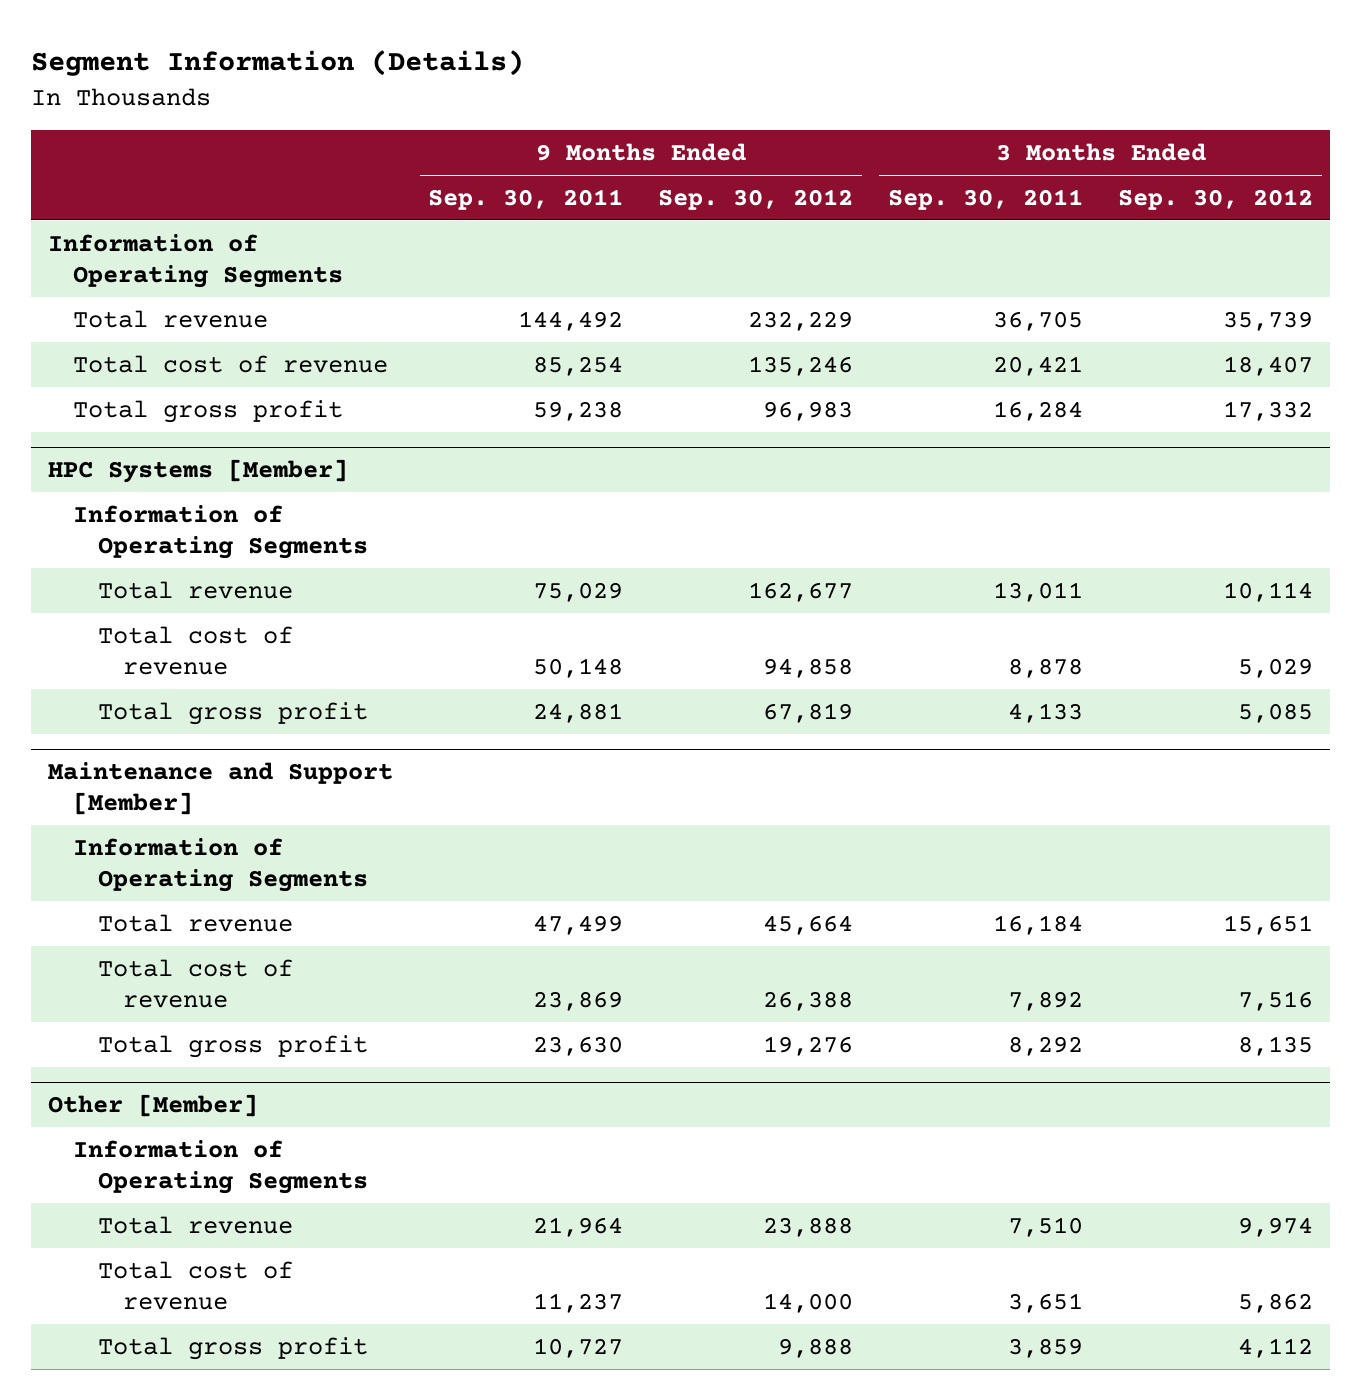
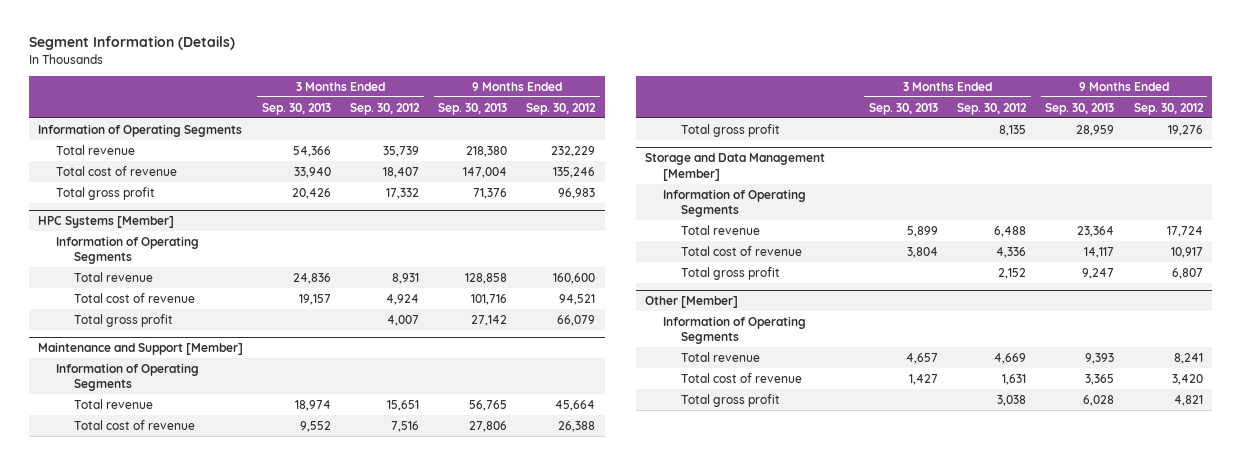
[428,188,624,210] Sep. 30, 2011 -> none
[888,188,1084,210] Sep. 30, 2011 -> none
none -> [262,102,332,115] Sep. 30, 2013
none -> [438,102,508,115] Sep. 30, 2013
[748,581,854,602] 162,677 -> [553,272,596,284] 160,600
[1223,581,1314,602] 10,114 -> [392,272,420,284] 8,931
[763,657,854,678] 94,858 -> [559,293,596,305] 94,521
[1238,657,1314,678] 5,029 -> [386,293,420,305] 4,924
[763,702,854,723] 67,819 -> [557,314,596,326] 66,079
[1238,702,1314,723] 5,085 -> [387,314,420,326] 4,007
none -> [645,153,826,181] Storage and Data Management [Member]
none -> [663,188,807,218] Information of Operating Segments
none -> [681,224,761,235] Total revenue
none -> [681,245,803,256] Total cost of revenue
none -> [681,266,781,280] Total gross profit
[763,1216,854,1237] 23,888 -> [1173,352,1203,364] 8,241
[1238,1216,1314,1237] 9,974 -> [994,352,1027,364] 4,669
[763,1292,854,1313] 14,000 -> [1171,373,1203,385] 3,420
[1238,1292,1314,1313] 5,862 -> [1002,373,1027,385] 1,631
[778,1337,854,1358] 9,888 -> [1173,394,1203,406] 4,821
[1238,1337,1314,1358] 4,112 -> [997,394,1027,406] 3,038

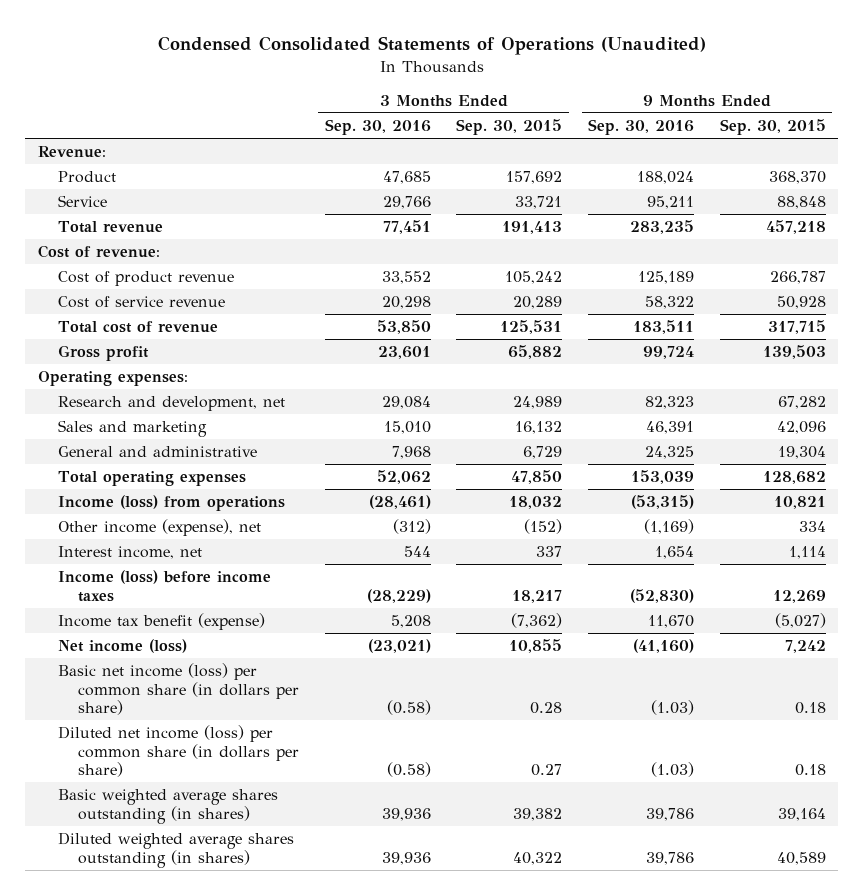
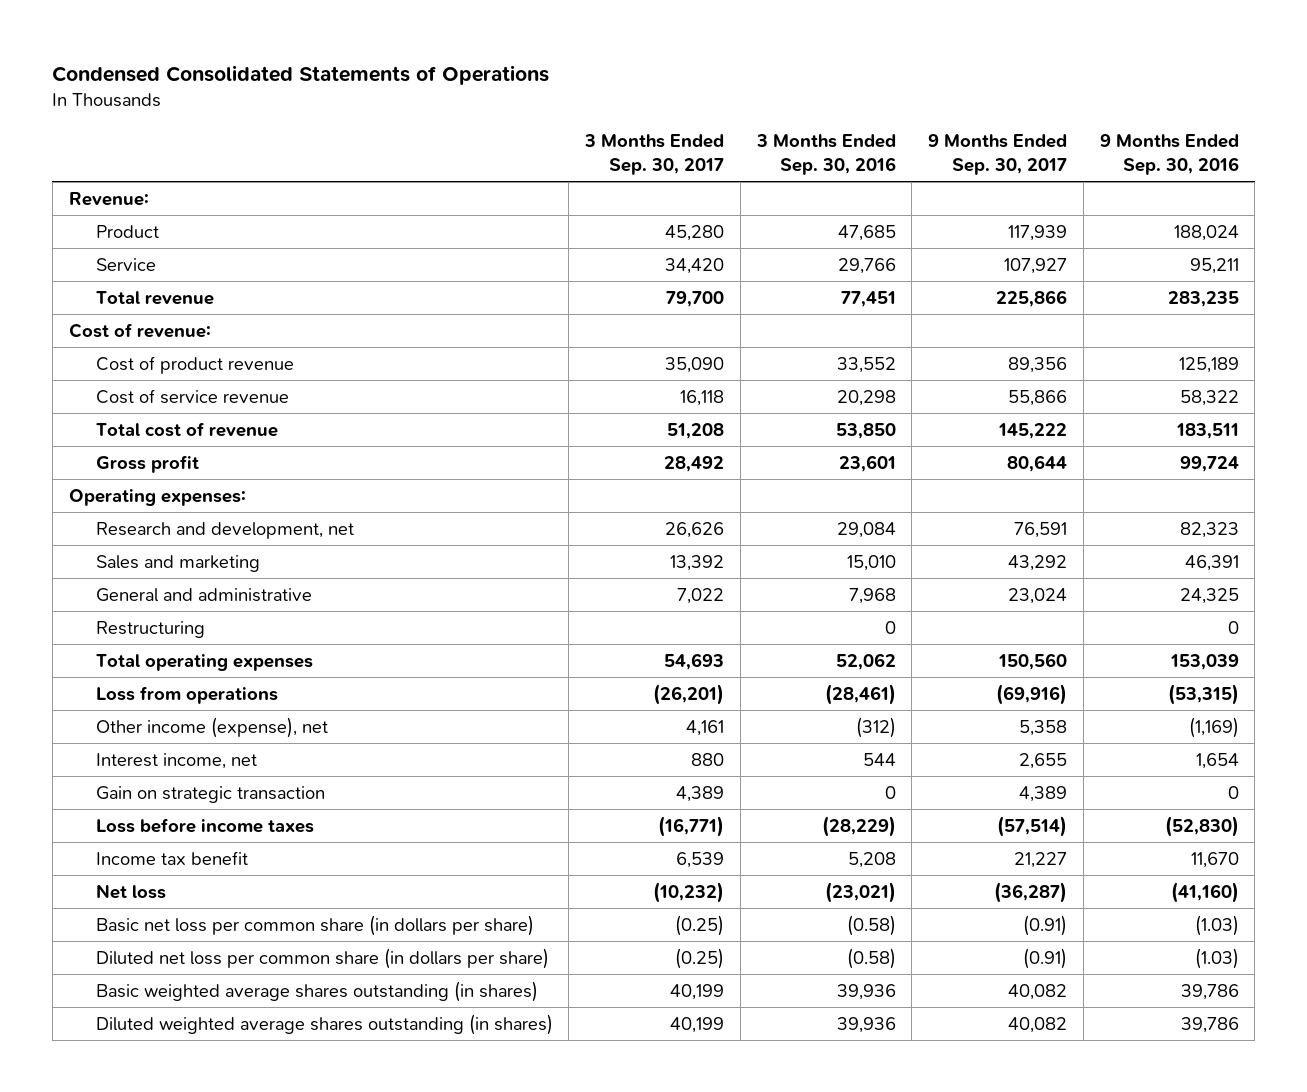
[157,35,706,55] Condensed Consolidated Statements of Operations (Unaudited) -> [52,64,550,85] Condensed Consolidated Statements of Operations
[456,118,563,135] Sep. 30, 2015 -> none
[719,118,826,135] Sep. 30, 2015 -> none
none -> [584,134,725,175] 3 Months Ended Sep. 30, 2017
none -> [928,134,1068,175] 9 Months Ended Sep. 30, 2017
none -> [95,620,205,638] Restructuring
[57,495,285,512] Income (loss) from operations -> [95,685,278,704] Loss from operations
none -> [95,785,325,803] Gain on strategic transaction
[57,570,271,602] Income (loss) before income taxes -> [95,817,314,833] Loss before income taxes
[57,613,265,631] Income tax benefit (expense) -> [95,850,248,865] Income tax benefit
[57,639,187,654] Net income (loss) -> [95,883,166,899] Net loss
[57,663,300,716] Basic net income (loss) per common share (in dollars per share) -> [95,914,534,936] Basic net loss per common share (in dollars per share)
[57,725,300,778] Diluted net income (loss) per common share (in dollars per share) -> [95,947,549,969] Diluted net loss per common share (in dollars per share)

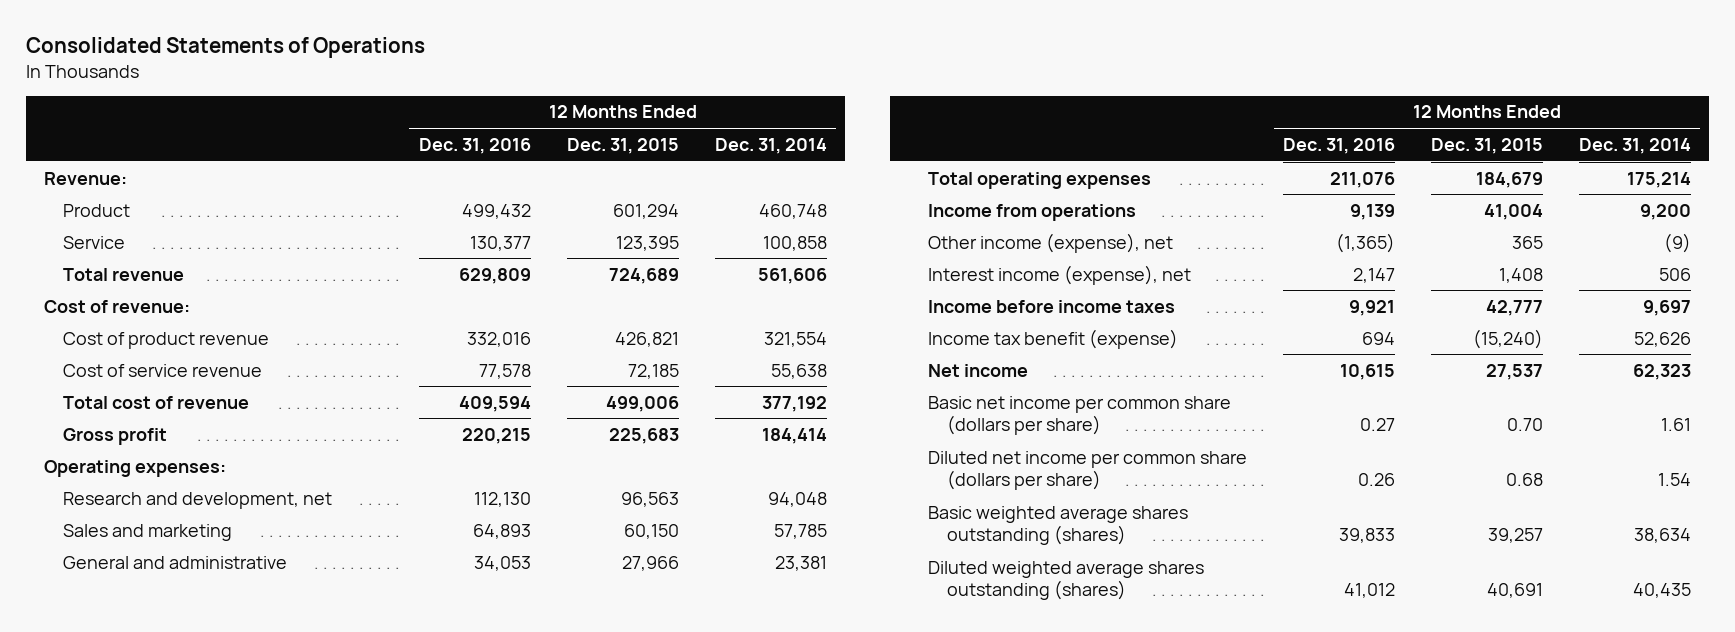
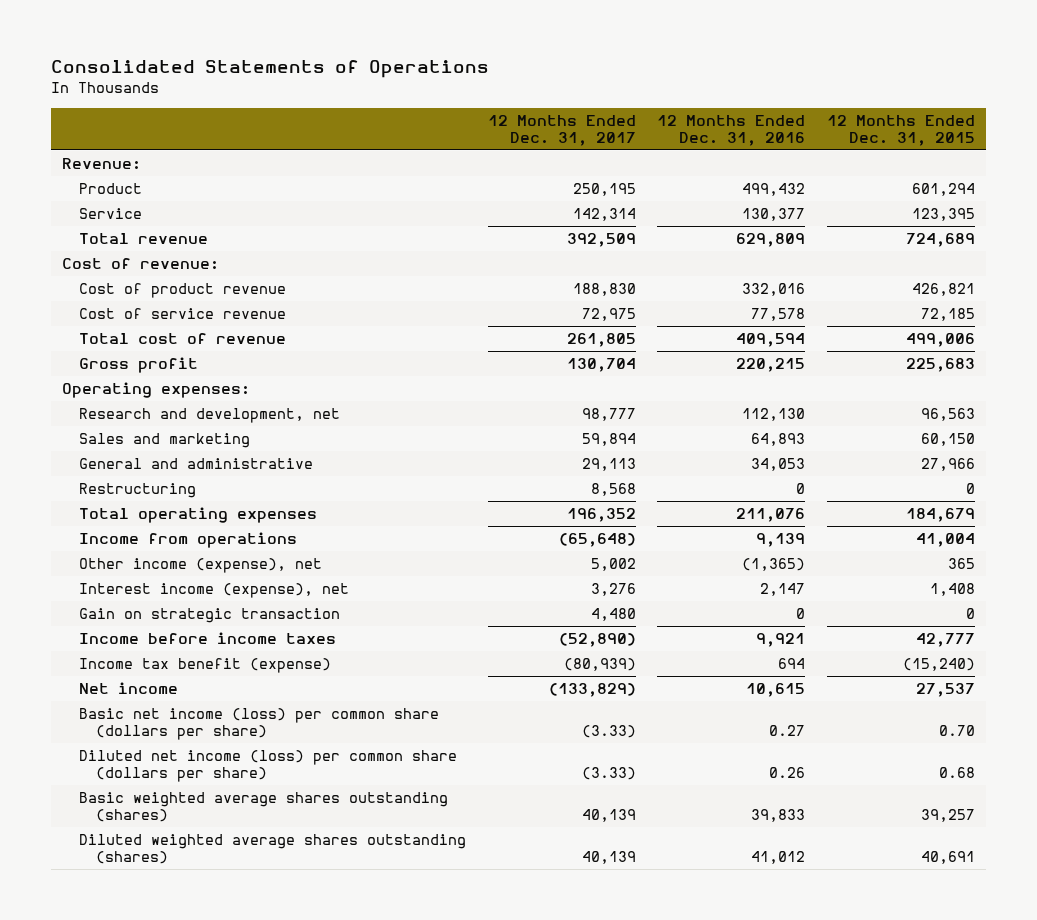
[714,137,827,154] Dec. 31, 2014 -> none
none -> [487,114,636,146] 12 Months Ended Dec. 31, 2017
none -> [78,483,196,499] Restructuring
none -> [78,608,340,624] Gain on strategic transaction
[927,395,1231,436] Basic net income per common share (dollars per share) -> [78,708,439,740] Basic net income (loss) per common share (dollars per share)
[927,450,1247,491] Diluted net income per common share (dollars per share) -> [78,750,457,782] Diluted net income (loss) per common share (dollars per share)

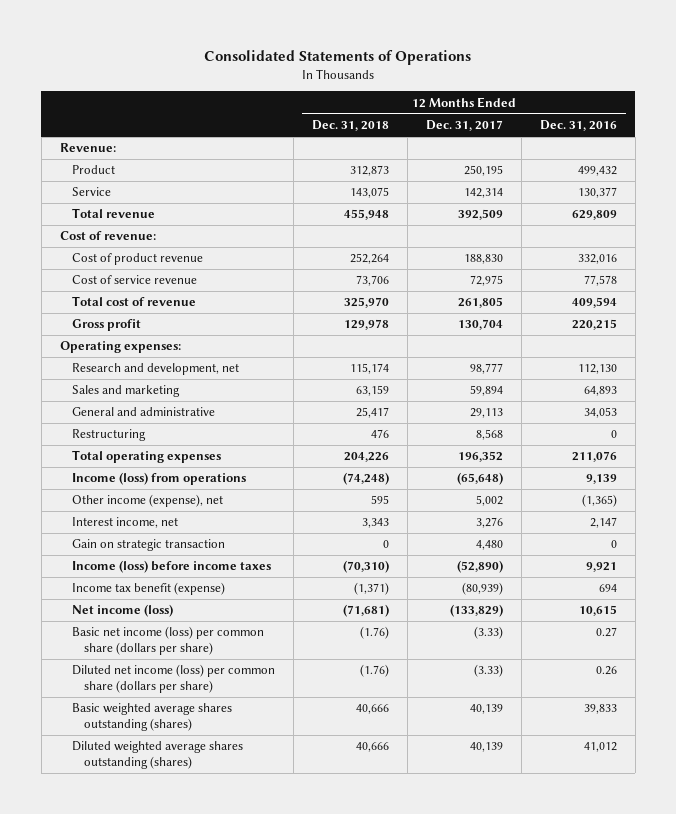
[827,114,976,146] 12 Months Ended Dec. 31, 2015 -> none
none -> [311,120,389,132] Dec. 31, 2018
[78,532,297,549] Income from operations -> [71,472,246,486] Income (loss) from operations
[78,583,349,599] Interest income (expense), net -> [71,517,178,529] Interest income, net
[78,632,336,645] Income before income taxes -> [71,560,271,574] Income (loss) before income taxes
[78,682,178,695] Net income -> [71,604,173,618] Net income (loss)

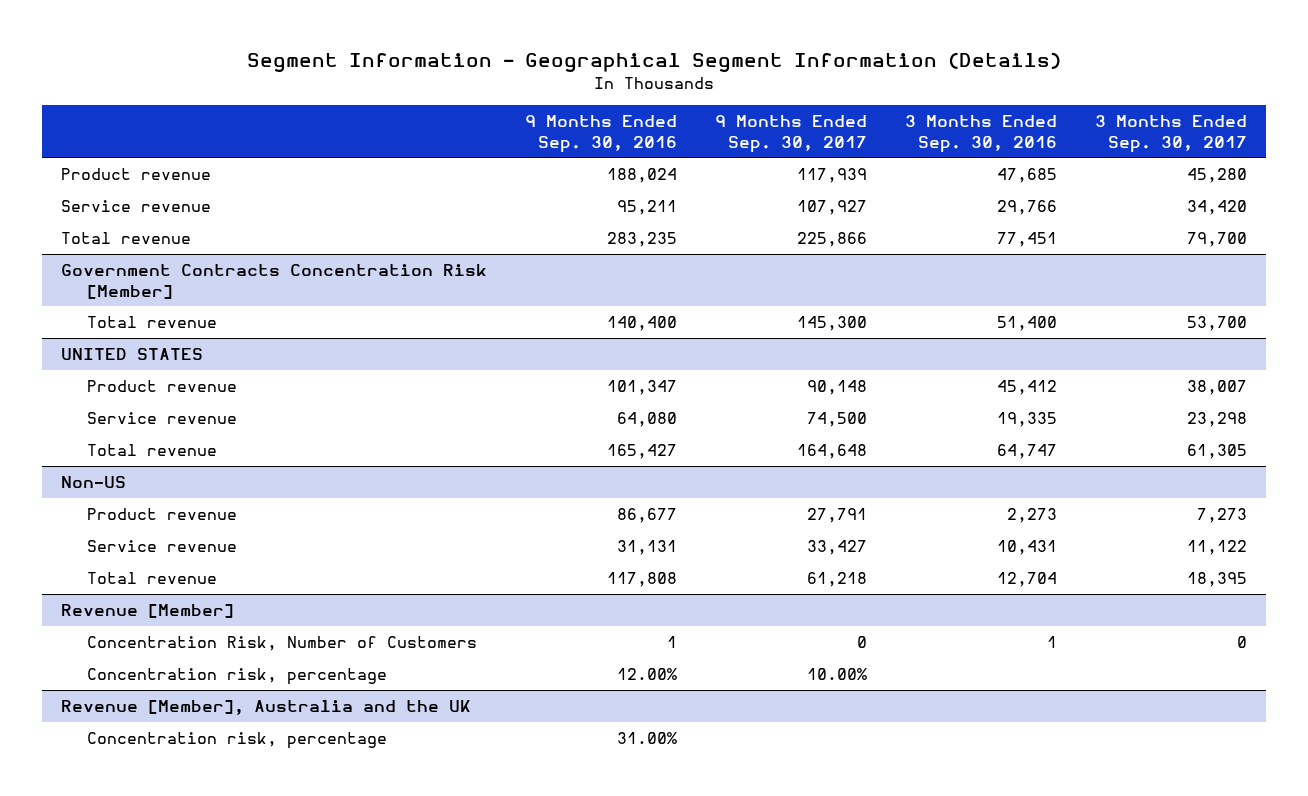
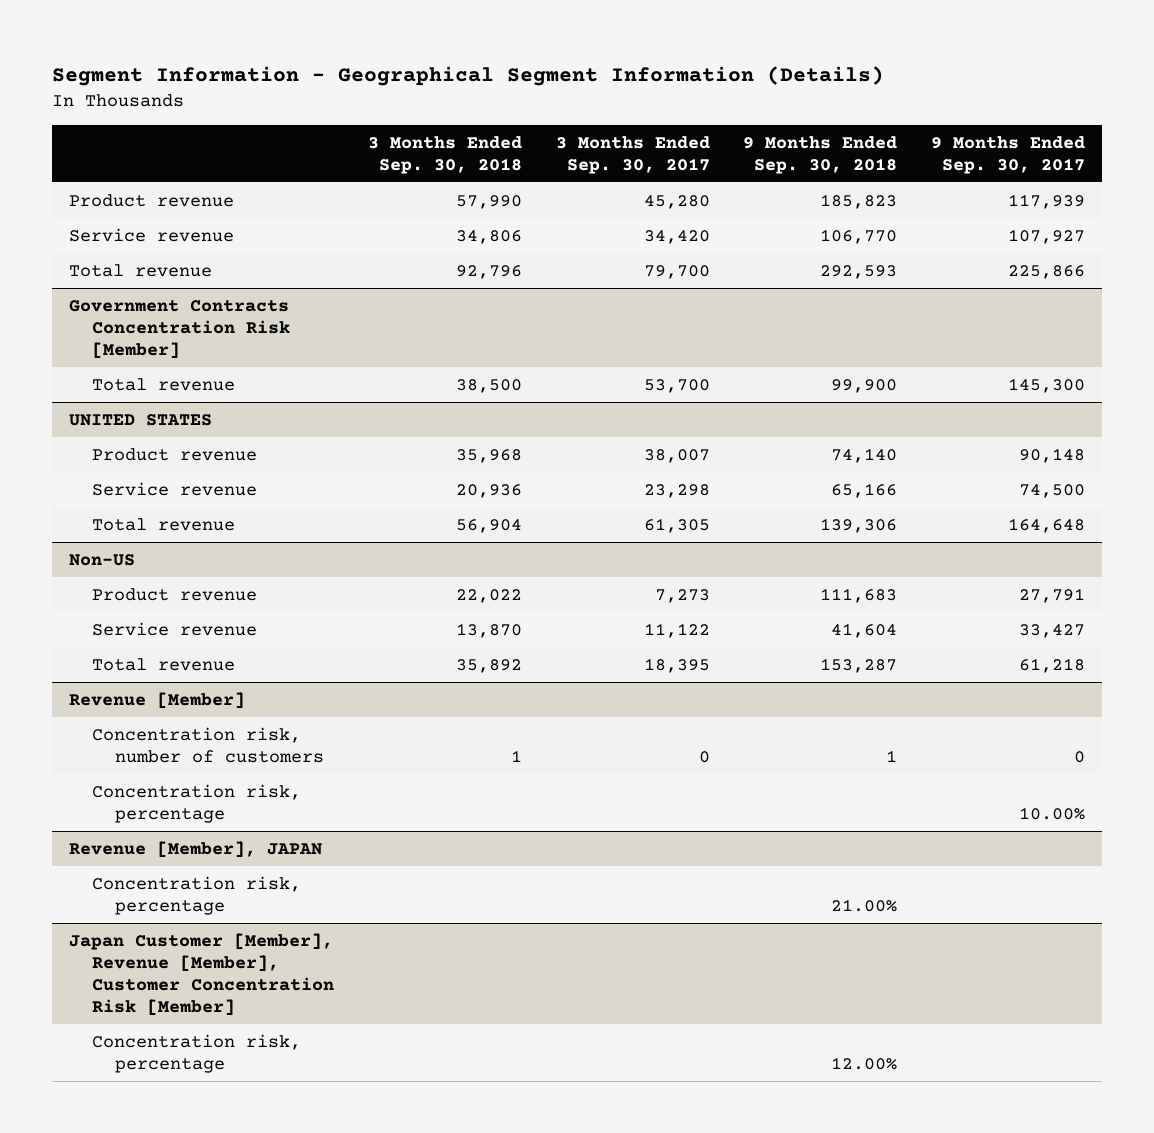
[525,115,678,153] 9 Months Ended Sep. 30, 2016 -> none
[904,115,1057,153] 3 Months Ended Sep. 30, 2016 -> none
none -> [367,135,522,174] 3 Months Ended Sep. 30, 2018
none -> [743,135,898,174] 9 Months Ended Sep. 30, 2018
[86,636,477,652] Concentration Risk, Number of Customers -> [92,726,325,763] Concentration risk, number of customers
[61,700,472,716] Revenue [Member], Australia and the UK -> none
none -> [69,840,323,858] Revenue [Member], JAPAN
none -> [69,932,335,1016] Japan Customer [Member], Revenue [Member], Customer Concentration Risk [Member]
none -> [92,1033,302,1073] Concentration risk, percentage

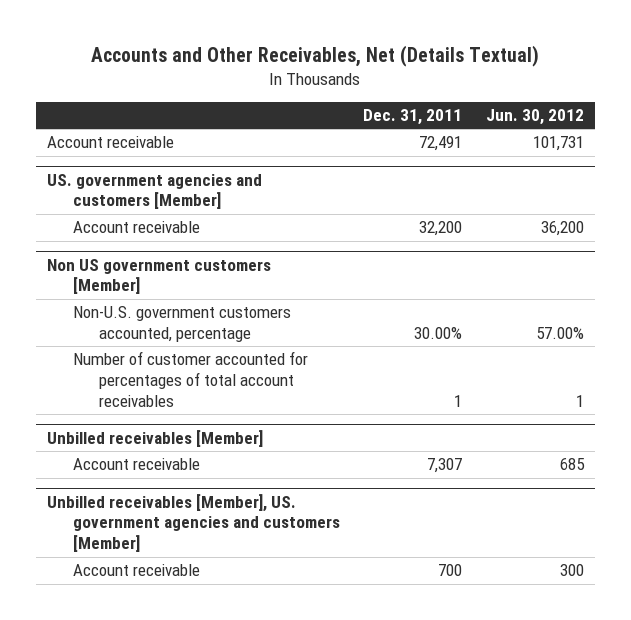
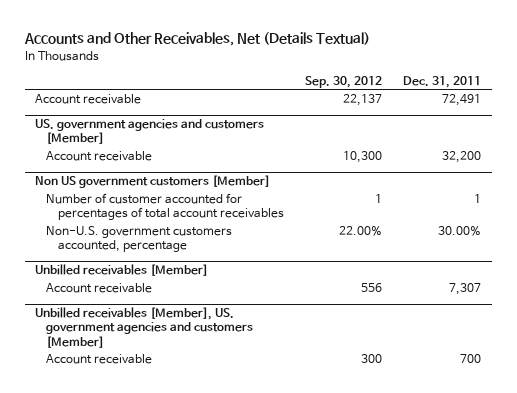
[485,108,584,125] Jun. 30, 2012 -> none
none -> [304,75,382,88] Sep. 30, 2012
[73,306,292,343] Non-U.S. government customers accounted, percentage -> [46,226,233,253] Non-U.S. government customers accounted, percentage

